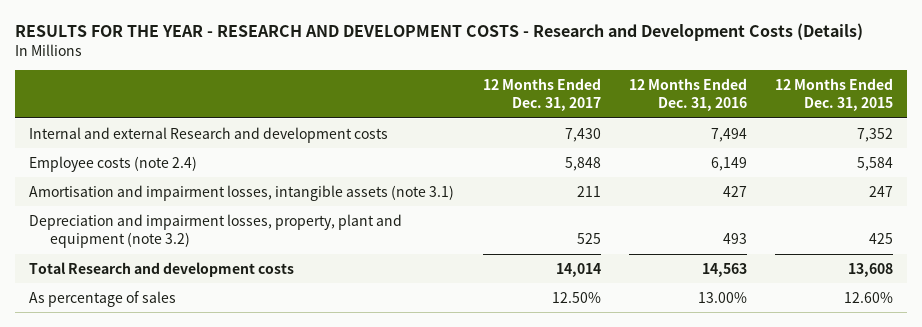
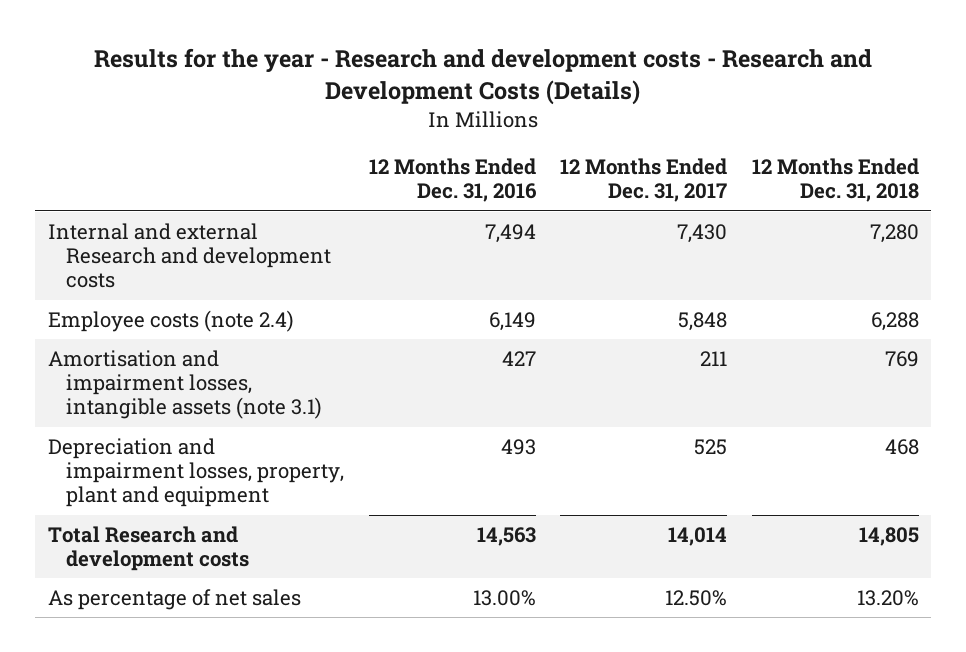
[15,23,864,42] RESULTS FOR THE YEAR - RESEARCH AND DEVELOPMENT COSTS - Research and Development Costs (Details) -> [94,48,873,106] Results for the year - Research and development costs - Research and Development Costs (Details)
[774,78,893,112] 12 Months Ended Dec. 31, 2015 -> none
none -> [751,158,919,203] 12 Months Ended Dec. 31, 2018
[29,213,403,249] Depreciation and impairment losses, property, plant and equipment (note 3.2) -> [47,437,345,508] Depreciation and impairment losses, property, plant and equipment
[29,290,177,307] As percentage of sales -> [47,588,301,610] As percentage of net sales

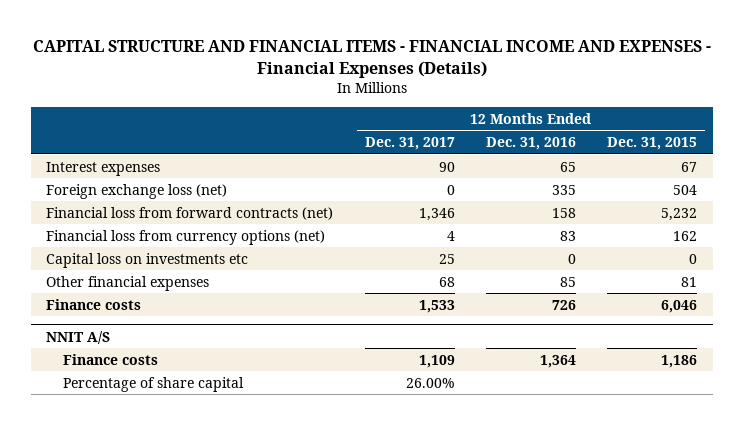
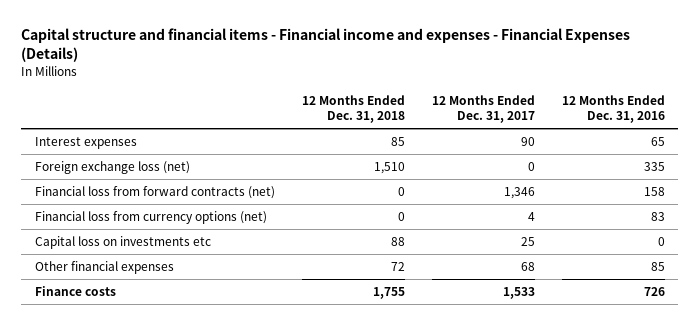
[32,40,711,79] CAPITAL STRUCTURE AND FINANCIAL ITEMS - FINANCIAL INCOME AND EXPENSES - Financial Expenses (Details) -> [21,28,631,63] Capital structure and financial items - Financial income and expenses - Financial Expenses (Details)
[607,137,698,151] Dec. 31, 2015 -> none
none -> [301,94,405,124] 12 Months Ended Dec. 31, 2018
[46,330,111,344] NNIT A/S -> none
[63,353,159,365] Finance costs -> none
[63,376,245,392] Percentage of share capital -> none

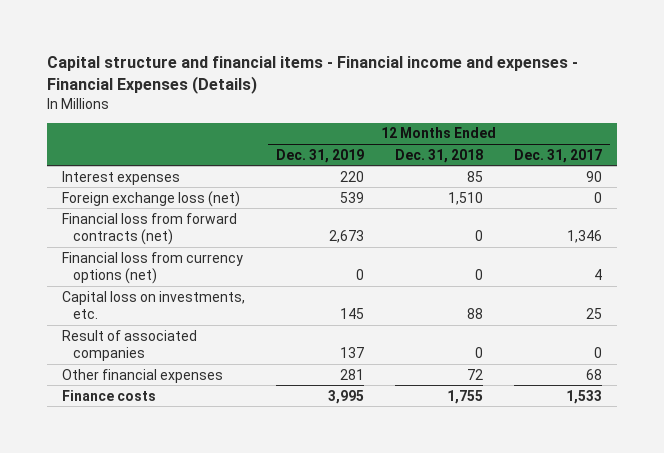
[561,94,665,124] 12 Months Ended Dec. 31, 2016 -> none
none -> [276,148,365,163] Dec. 31, 2019
[34,235,211,249] Capital loss on investments etc -> [62,290,246,319] Capital loss on investments, etc.
none -> [62,329,198,361] Result of associated companies

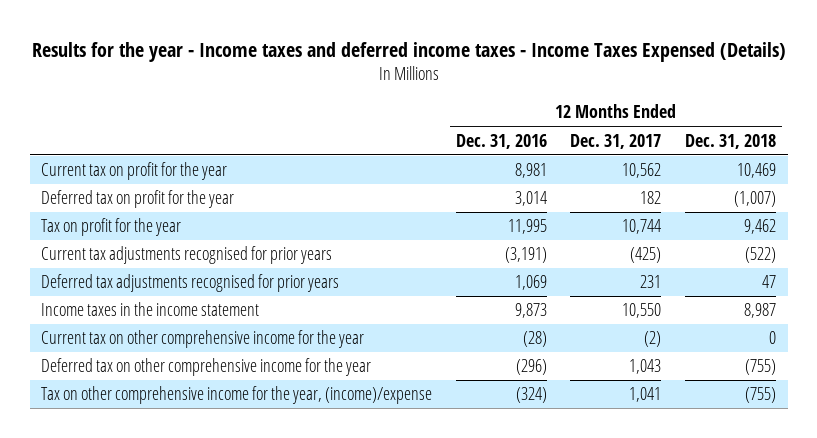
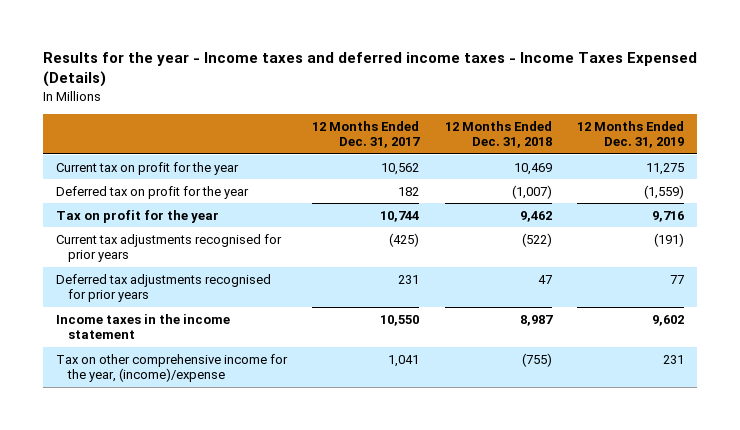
[455,133,547,149] Dec. 31, 2016 -> none
none -> [577,120,685,149] 12 Months Ended Dec. 31, 2019
[41,330,365,349] Current tax on other comprehensive income for the year -> none
[41,358,372,377] Deferred tax on other comprehensive income for the year -> none

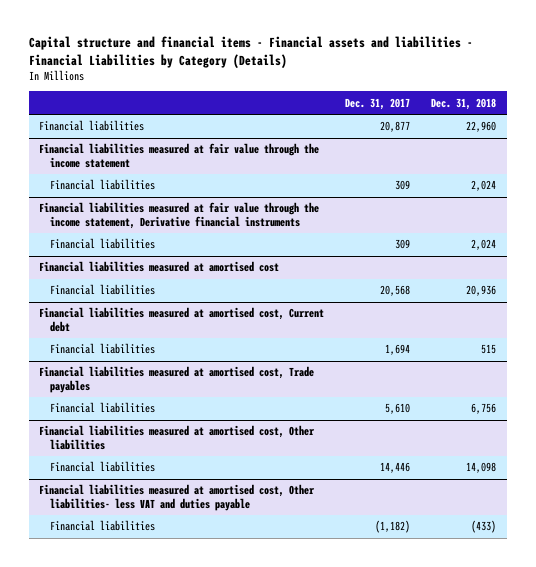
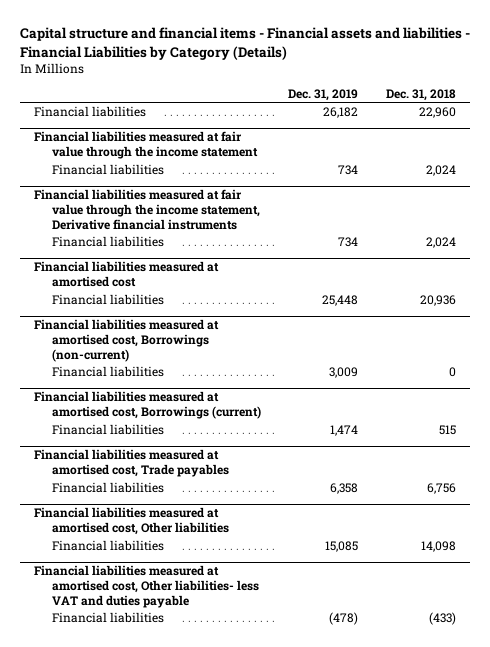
[345,97,411,110] Dec. 31, 2017 -> none
none -> [288,88,359,101] Dec. 31, 2019
none -> [33,319,219,362] Financial liabilities measured at amortised cost, Borrowings (non-current)
none -> [51,366,164,378] Financial liabilities
[39,307,325,332] Financial liabilities measured at amortised cost, Current debt -> [33,391,261,420] Financial liabilities measured at amortised cost, Borrowings (current)

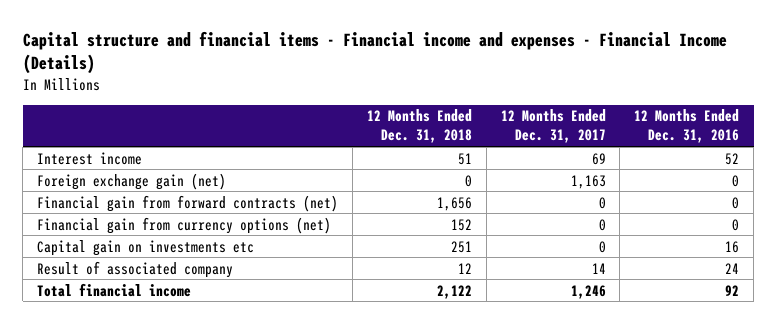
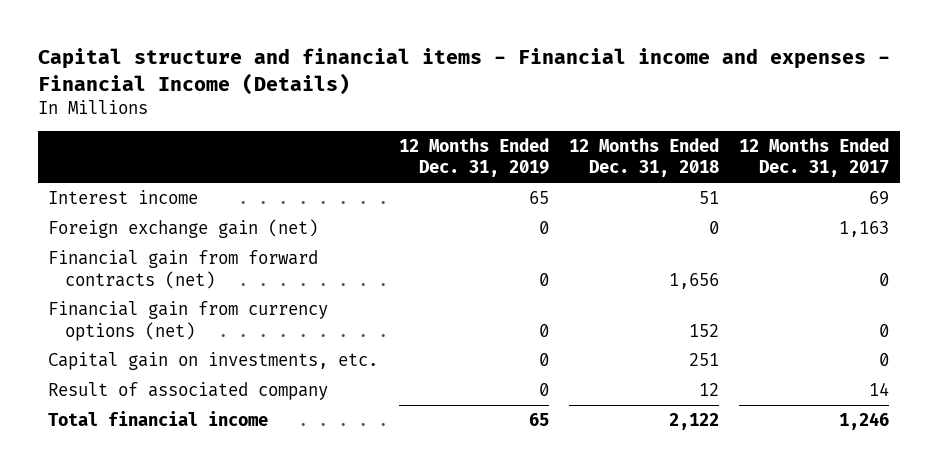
[634,109,740,144] 12 Months Ended Dec. 31, 2016 -> none
none -> [398,137,549,178] 12 Months Ended Dec. 31, 2019
[36,239,254,256] Capital gain on investments etc -> [48,351,379,370] Capital gain on investments, etc.

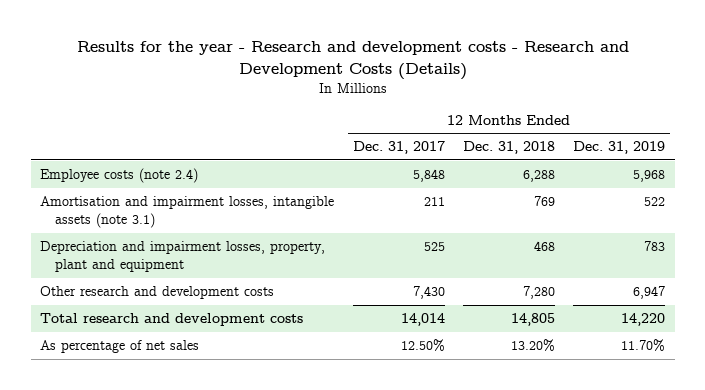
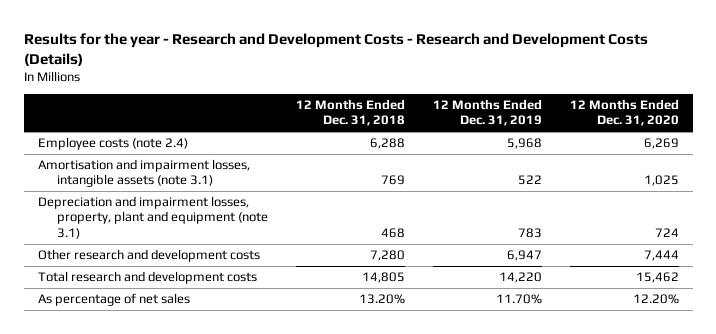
[76,41,629,80] Results for the year - Research and development costs - Research and Development Costs (Details) -> [23,32,648,66] Results for the year - Research and Development Costs - Research and Development Costs (Details)
[352,141,445,155] Dec. 31, 2017 -> none
none -> [569,99,679,127] 12 Months Ended Dec. 31, 2020
[40,241,326,272] Depreciation and impairment losses, property, plant and equipment -> [37,196,268,239] Depreciation and impairment losses, property, plant and equipment (note 3.1)

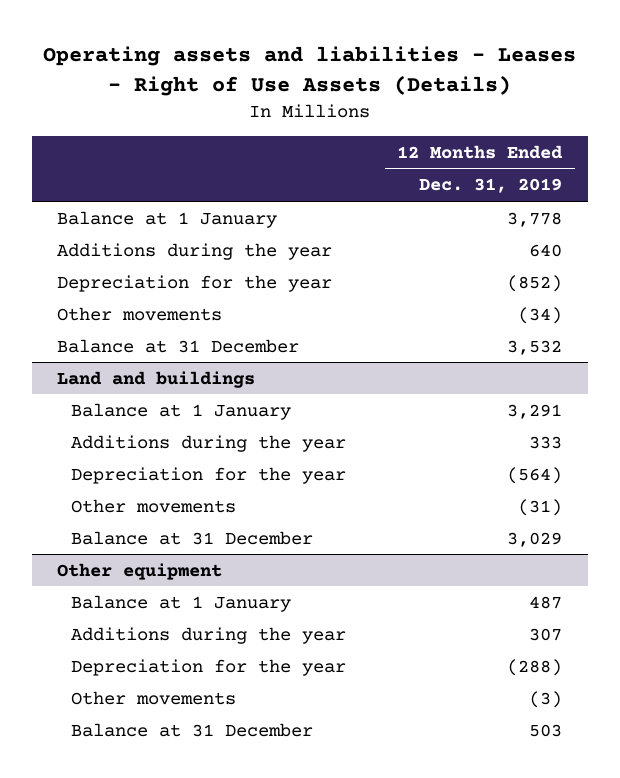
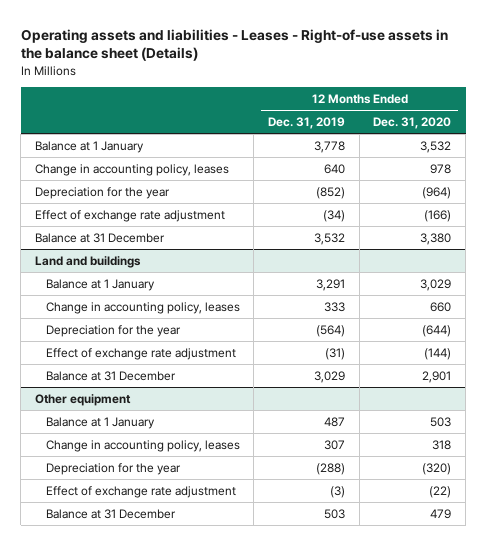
[42,46,576,97] Operating assets and liabilities - Leases - Right of Use Assets (Details) -> [20,28,448,62] Operating assets and liabilities - Leases - Right-of-use assets in the balance sheet (Details)
none -> [373,116,452,129] Dec. 31, 2020
[57,242,333,260] Additions during the year -> [35,163,230,176] Change in accounting policy, leases
[57,306,223,321] Other movements -> none
none -> [35,209,226,222] Effect of exchange rate adjustment
[71,434,347,452] Additions during the year -> [45,301,240,314] Change in accounting policy, leases
[71,498,237,513] Other movements -> none
none -> [45,347,236,360] Effect of exchange rate adjustment
[71,626,347,644] Additions during the year -> [45,439,240,452] Change in accounting policy, leases
[71,690,237,705] Other movements -> none
none -> [45,485,236,498] Effect of exchange rate adjustment

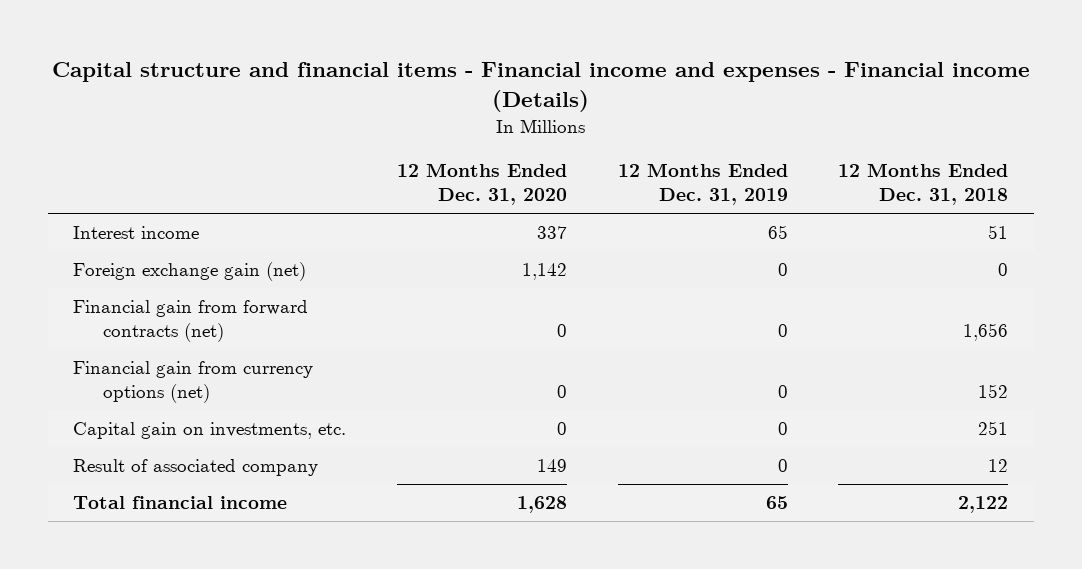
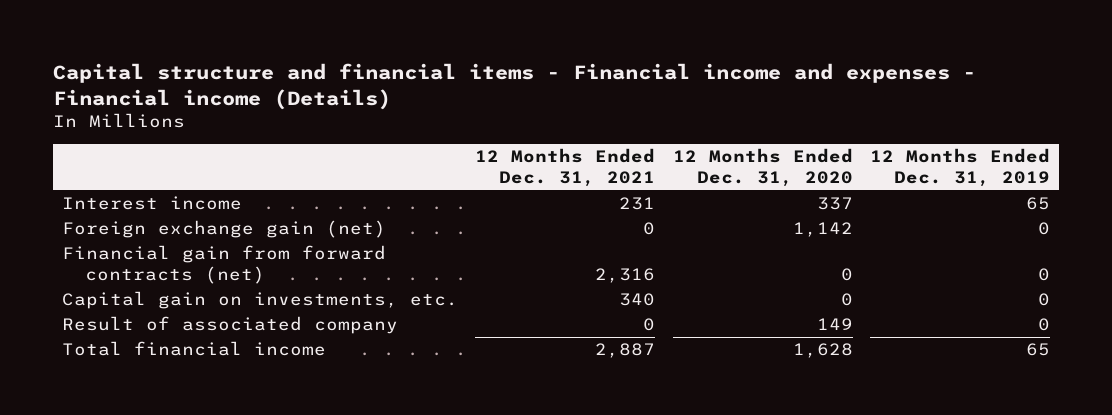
[838,162,1009,206] 12 Months Ended Dec. 31, 2018 -> none
none -> [475,148,656,188] 12 Months Ended Dec. 31, 2021
[73,360,314,404] Financial gain from currency options (net) -> none

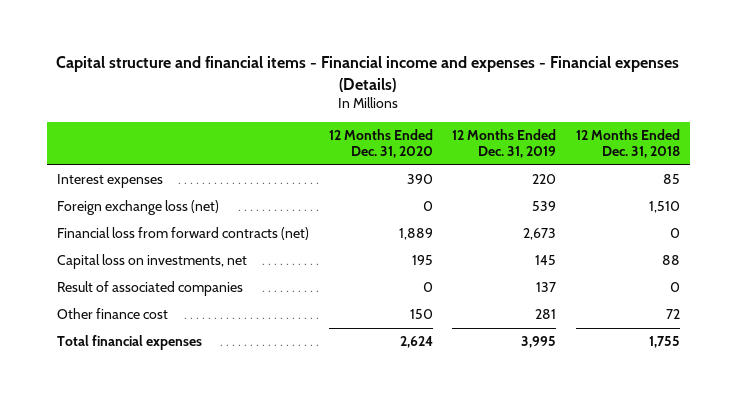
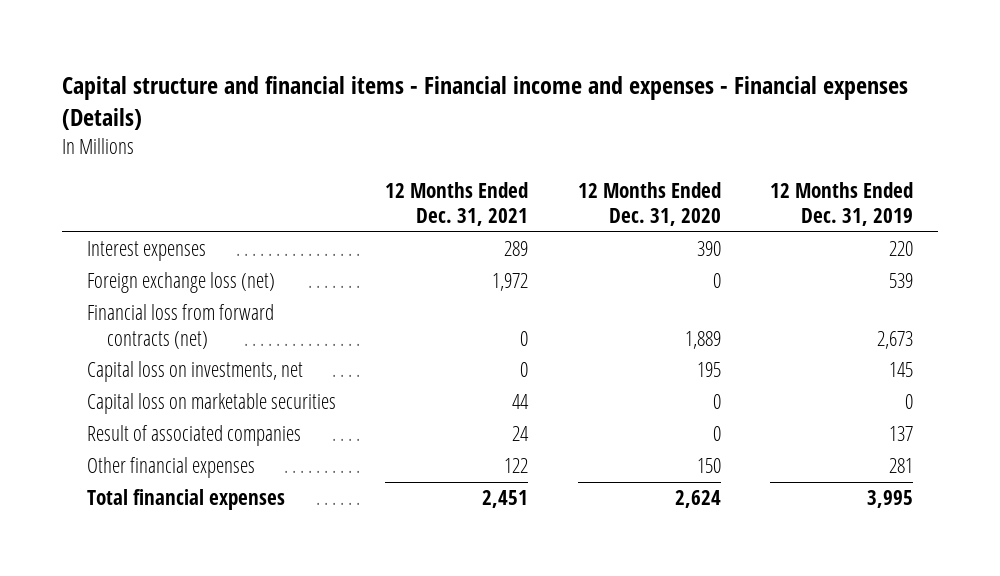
[576,129,681,159] 12 Months Ended Dec. 31, 2018 -> none
none -> [385,181,529,227] 12 Months Ended Dec. 31, 2021
none -> [86,393,336,415] Capital loss on marketable securities
[56,308,168,320] Other finance cost -> [86,457,255,479] Other financial expenses

